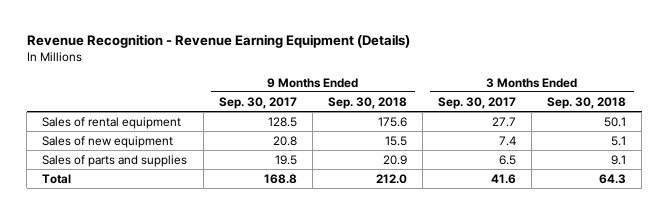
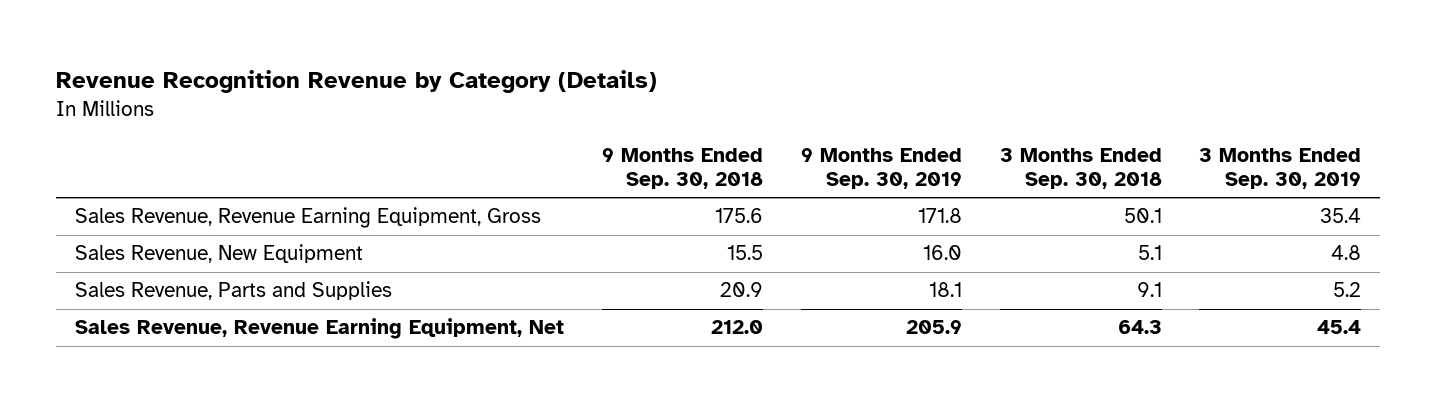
[26,34,410,49] Revenue Recognition - Revenue Earning Equipment (Details) -> [56,69,658,93] Revenue Recognition Revenue by Category (Details)
[218,96,297,109] Sep. 30, 2017 -> none
[438,96,517,109] Sep. 30, 2017 -> none
none -> [800,147,962,189] 9 Months Ended Sep. 30, 2019
none -> [1199,147,1362,189] 3 Months Ended Sep. 30, 2019
[42,116,182,129] Sales of rental equipment -> [75,207,542,229] Sales Revenue, Revenue Earning Equipment, Gross
[42,135,174,148] Sales of new equipment -> [75,244,364,264] Sales Revenue, New Equipment
[42,154,188,167] Sales of parts and supplies -> [75,281,393,301] Sales Revenue, Parts and Supplies
[42,173,72,184] Total -> [75,318,565,340] Sales Revenue, Revenue Earning Equipment, Net

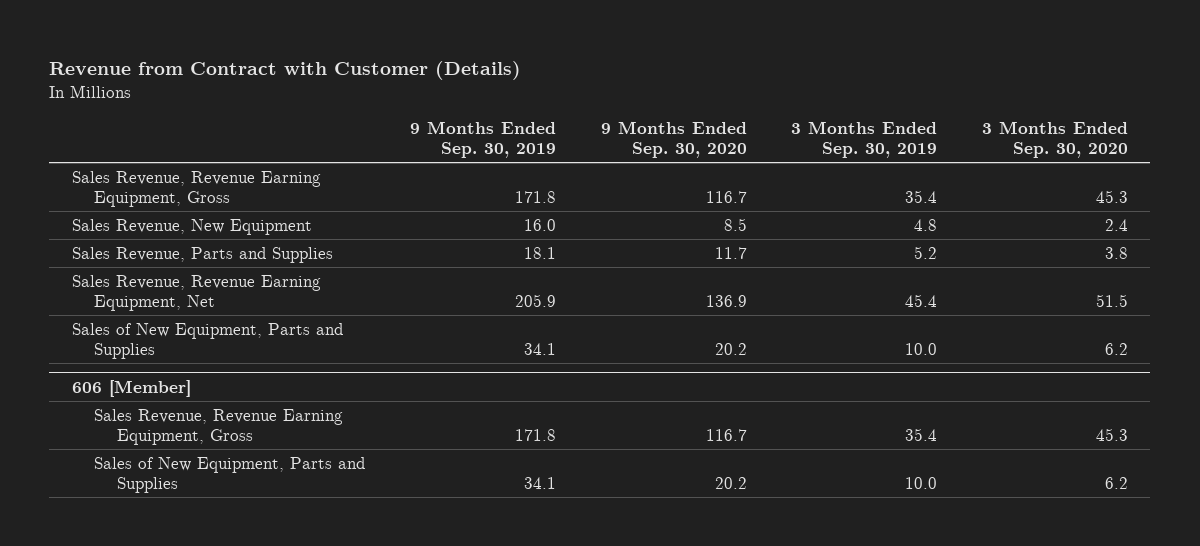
[56,69,658,93] Revenue Recognition Revenue by Category (Details) -> [49,61,522,81] Revenue from Contract with Customer (Details)
[601,147,763,189] 9 Months Ended Sep. 30, 2018 -> none
[999,147,1162,189] 3 Months Ended Sep. 30, 2018 -> none
none -> [600,121,747,159] 9 Months Ended Sep. 30, 2020
none -> [982,121,1129,159] 3 Months Ended Sep. 30, 2020
none -> [71,322,343,359] Sales of New Equipment, Parts and Supplies
none -> [71,379,191,397] 606 [Member]
none -> [94,408,344,445] Sales Revenue, Revenue Earning Equipment, Gross
none -> [94,456,366,493] Sales of New Equipment, Parts and Supplies

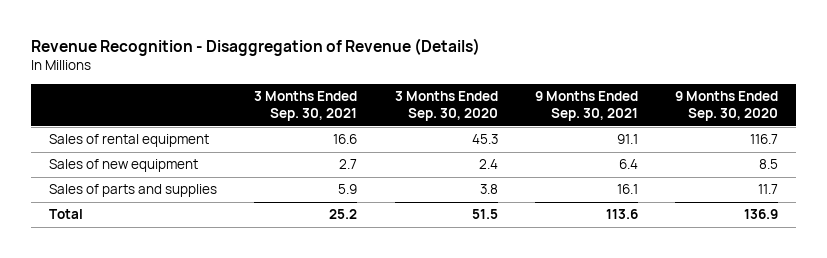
[49,61,522,81] Revenue from Contract with Customer (Details) -> [30,37,480,56] Revenue Recognition - Disaggregation of Revenue (Details)
[409,121,556,159] 9 Months Ended Sep. 30, 2019 -> none
[791,121,938,159] 3 Months Ended Sep. 30, 2019 -> none
none -> [254,90,358,122] 3 Months Ended Sep. 30, 2021
none -> [534,90,638,122] 9 Months Ended Sep. 30, 2021
[71,322,343,359] Sales of New Equipment, Parts and Supplies -> none
[71,379,191,397] 606 [Member] -> none
[94,408,344,445] Sales Revenue, Revenue Earning Equipment, Gross -> none
[94,456,366,493] Sales of New Equipment, Parts and Supplies -> none
[71,170,321,207] Sales Revenue, Revenue Earning Equipment, Gross -> [49,134,210,148] Sales of rental equipment
[71,218,312,235] Sales Revenue, New Equipment -> [49,159,199,173] Sales of new equipment
[71,246,333,263] Sales Revenue, Parts and Supplies -> [49,184,218,198] Sales of parts and supplies
[71,274,321,311] Sales Revenue, Revenue Earning Equipment, Net -> [49,209,84,220] Total

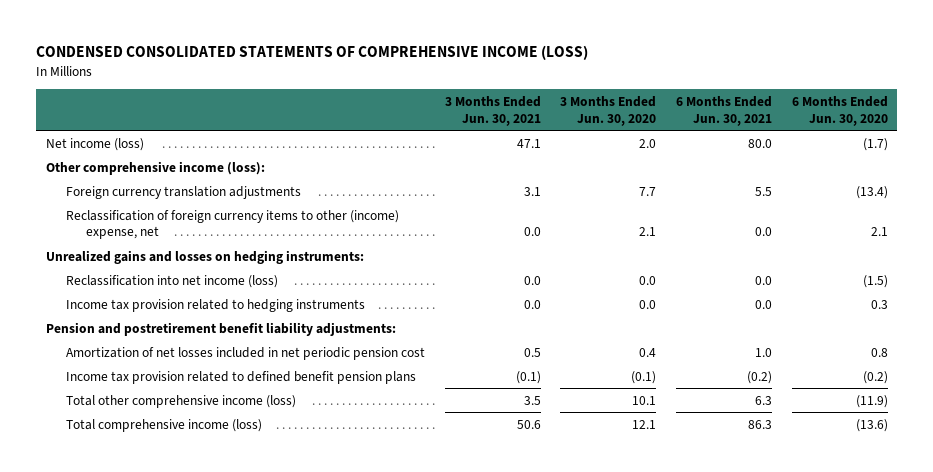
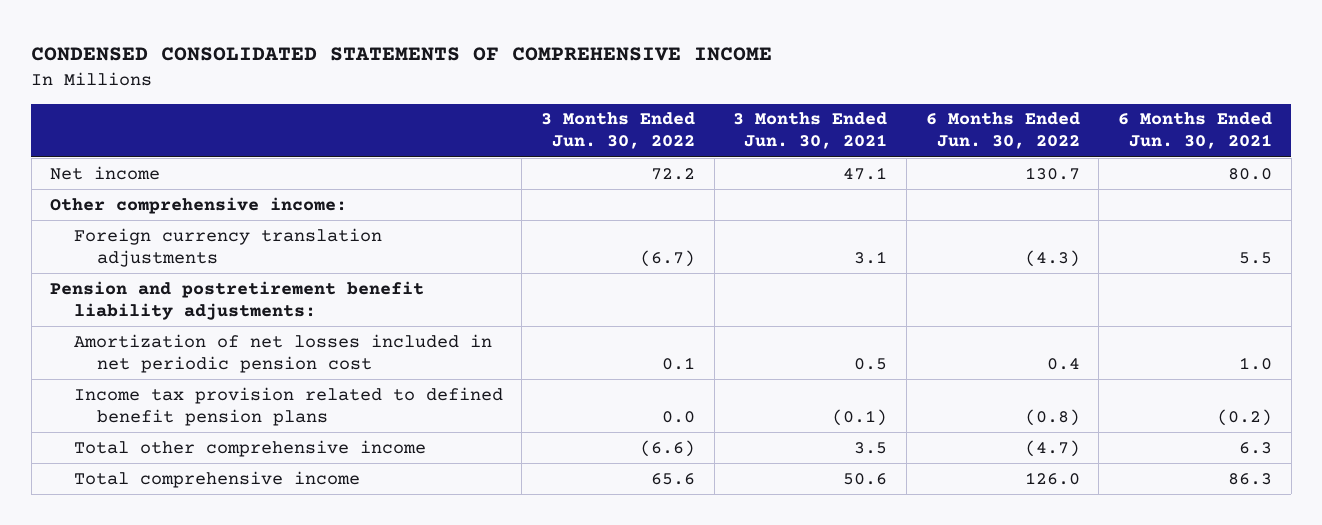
[36,45,589,61] CONDENSED CONSOLIDATED STATEMENTS OF COMPREHENSIVE INCOME (LOSS) -> [31,46,773,61] CONDENSED CONSOLIDATED STATEMENTS OF COMPREHENSIVE INCOME
[560,95,657,126] 3 Months Ended Jun. 30, 2020 -> none
[791,95,888,126] 6 Months Ended Jun. 30, 2020 -> none
none -> [541,112,696,150] 3 Months Ended Jun. 30, 2022
none -> [925,112,1080,150] 6 Months Ended Jun. 30, 2022
[45,137,144,151] Net income (loss) -> [50,165,161,180] Net income
[45,160,265,175] Other comprehensive income (loss): -> [50,196,348,214] Other comprehensive income:
[66,209,400,240] Reclassification of foreign currency items to other (income) expense, net -> none
[45,249,364,264] Unrealized gains and losses on hedging instruments: -> none
[66,274,279,288] Reclassification into net income (loss) -> none
[66,298,366,312] Income tax provision related to hedging instruments -> none
[66,394,297,408] Total other comprehensive income (loss) -> [73,439,426,457] Total other comprehensive income
[66,418,263,432] Total comprehensive income (loss) -> [73,470,360,488] Total comprehensive income

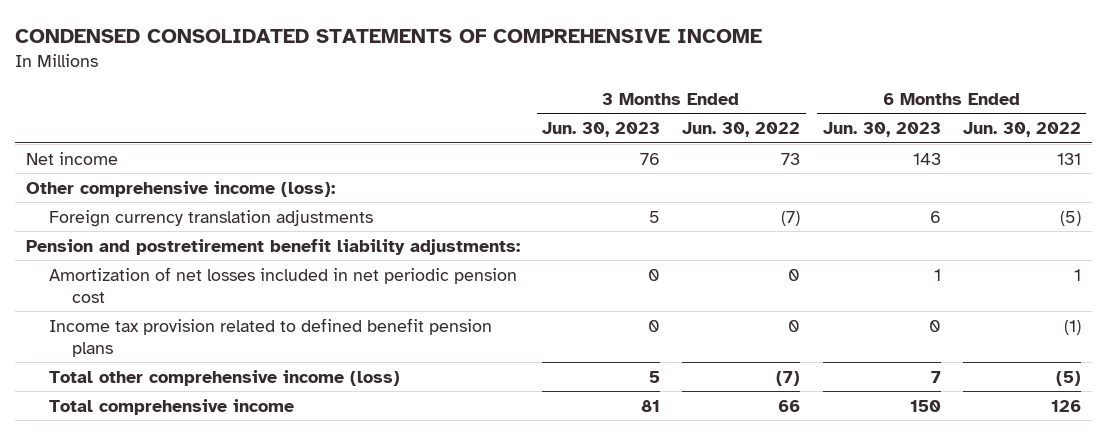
[733,112,888,150] 3 Months Ended Jun. 30, 2021 -> none
[1117,112,1272,150] 6 Months Ended Jun. 30, 2021 -> none
none -> [542,122,661,138] Jun. 30, 2023
none -> [822,122,941,138] Jun. 30, 2023
[651,167,696,180] 72.2 -> [781,152,801,165] 73
[1024,166,1080,180] 130.7 -> [1056,152,1081,165] 131
[50,196,348,214] Other comprehensive income: -> [25,180,335,197] Other comprehensive income (loss):
[640,249,696,267] (6.7) -> [781,210,801,226] (7)
[1024,249,1080,267] (4.3) -> [1059,210,1081,226] (5)
[662,356,696,370] 0.1 -> [788,268,801,281] 0
[1046,357,1080,370] 0.4 -> [1073,268,1081,281] 1
[662,410,696,423] 0.0 -> [788,319,801,332] 0
[1024,408,1080,426] (0.8) -> [1063,319,1081,335] (1)
[73,439,426,457] Total other comprehensive income -> [49,369,401,386] Total other comprehensive income (loss)
[640,439,696,457] (6.6) -> [776,370,801,386] (7)
[1024,439,1080,457] (4.7) -> [1055,370,1081,386] (5)
[651,472,696,485] 65.6 -> [778,399,801,412] 66
[1024,471,1080,485] 126.0 -> [1050,399,1081,412] 126

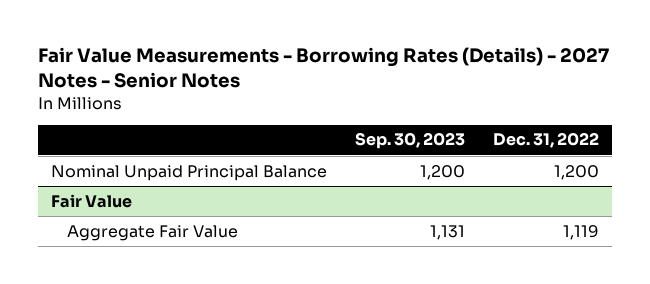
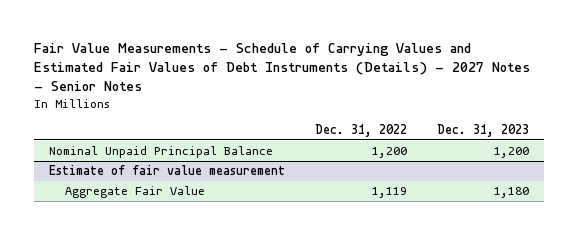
[37,47,609,89] Fair Value Measurements - Borrowing Rates (Details) - 2027 Notes - Senior Notes -> [33,42,530,92] Fair Value Measurements - Schedule of Carrying Values and Estimated Fair Values of Debt Instruments (Details) - 2027 Notes - Senior Notes
[354,132,465,150] Sep. 30, 2023 -> none
none -> [436,124,529,138] Dec. 31, 2023
[51,193,133,208] Fair Value -> [48,165,285,176] Estimate of fair value measurement

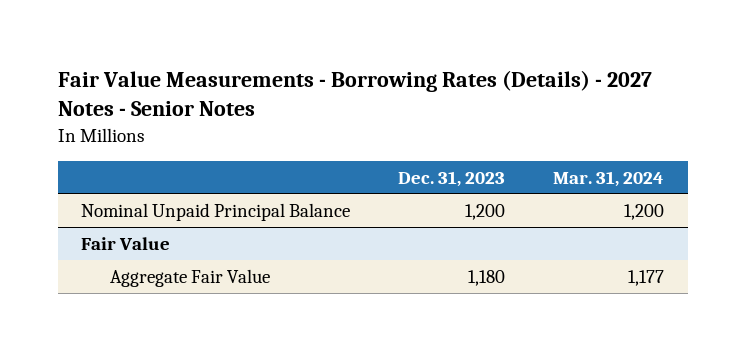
[33,42,530,92] Fair Value Measurements - Schedule of Carrying Values and Estimated Fair Values of Debt Instruments (Details) - 2027 Notes - Senior Notes -> [57,69,652,117] Fair Value Measurements - Borrowing Rates (Details) - 2027 Notes - Senior Notes
[314,124,407,138] Dec. 31, 2022 -> none
none -> [553,170,665,187] Mar. 31, 2024
[48,165,285,176] Estimate of fair value measurement -> [81,236,171,250] Fair Value

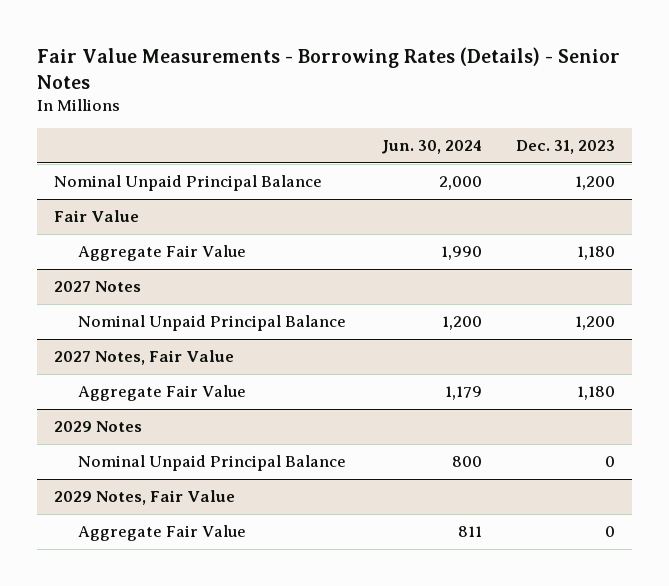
[57,69,652,117] Fair Value Measurements - Borrowing Rates (Details) - 2027 Notes - Senior Notes -> [36,46,620,89] Fair Value Measurements - Borrowing Rates (Details) - Senior Notes
[553,170,665,187] Mar. 31, 2024 -> none
none -> [380,140,482,155] Jun. 30, 2024
none -> [53,281,141,293] 2027 Notes
none -> [78,315,347,332] Nominal Unpaid Principal Balance
none -> [53,350,234,366] 2027 Notes, Fair Value
none -> [78,385,247,402] Aggregate Fair Value
none -> [53,421,142,433] 2029 Notes
none -> [78,455,347,472] Nominal Unpaid Principal Balance
none -> [53,490,235,506] 2029 Notes, Fair Value
none -> [78,525,247,542] Aggregate Fair Value

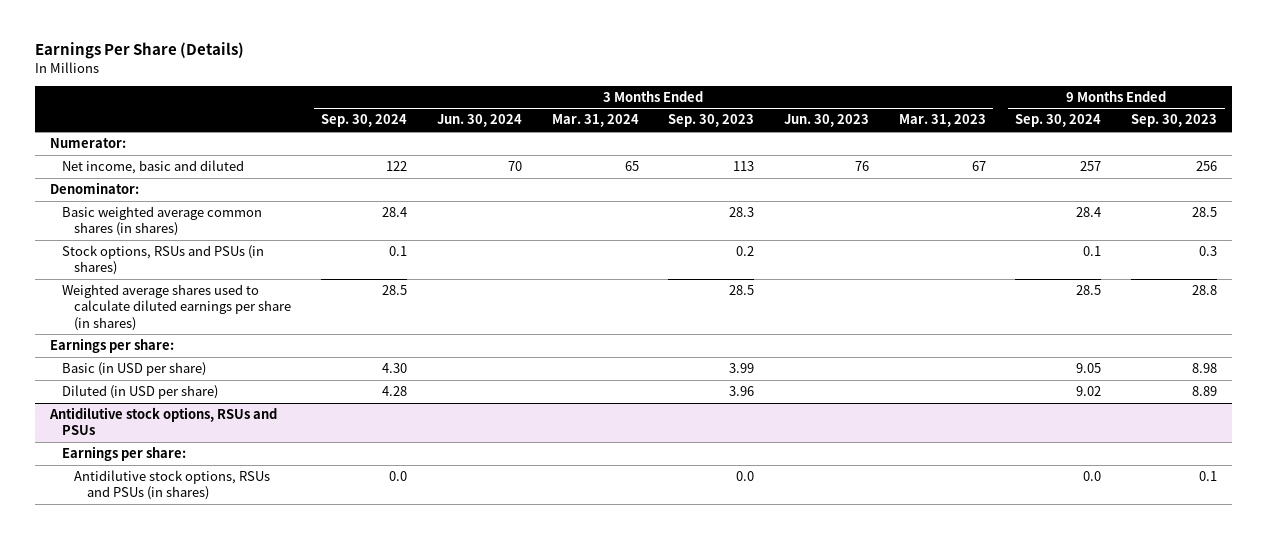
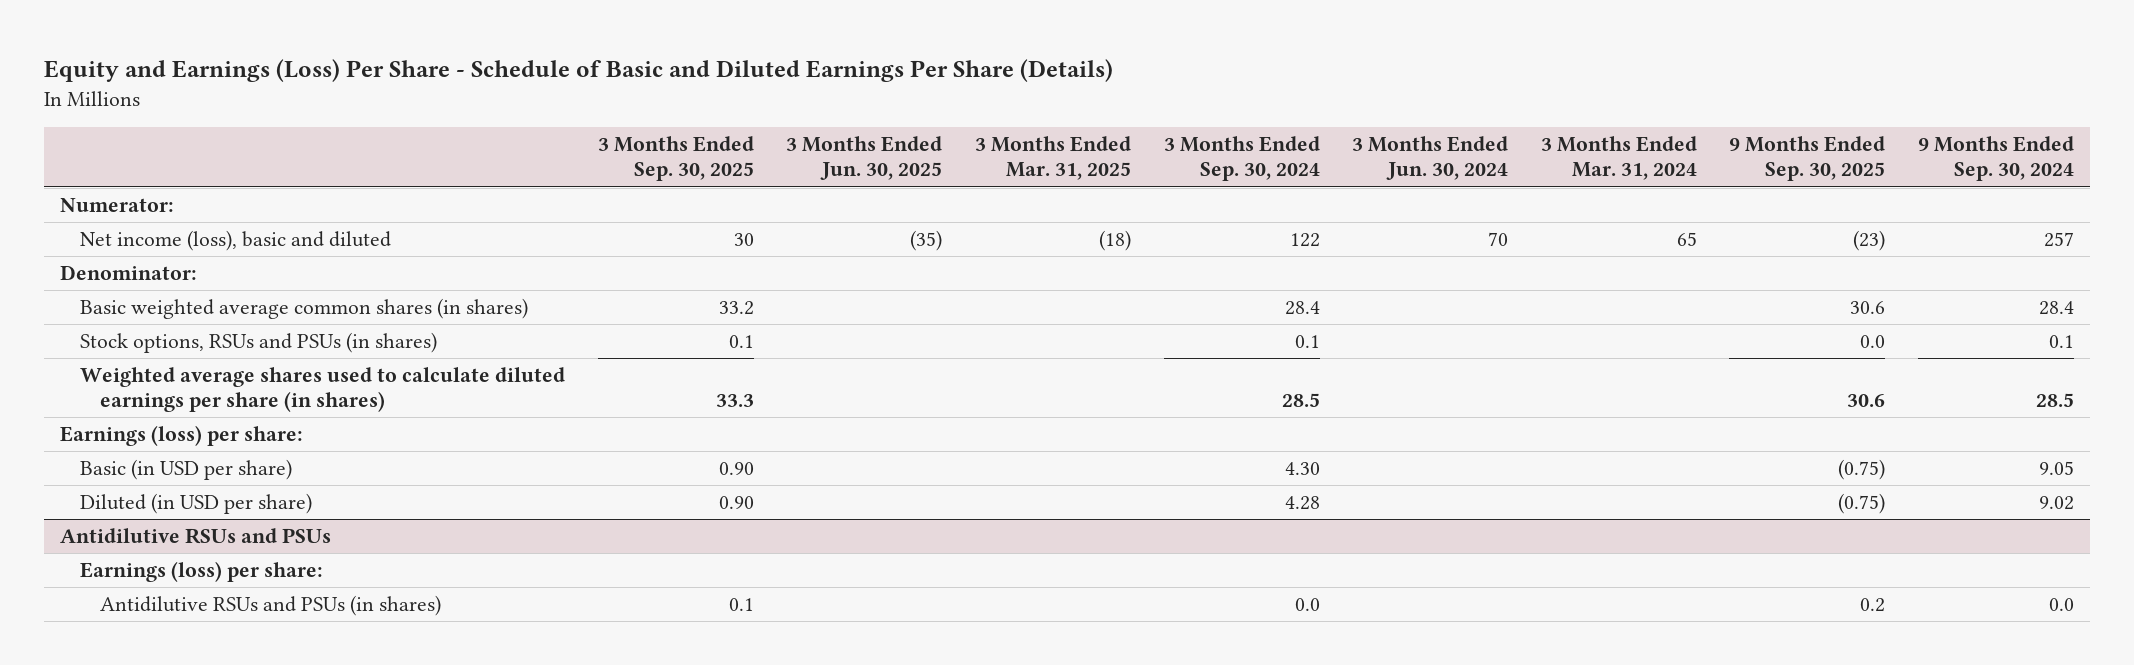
[34,42,244,60] Earnings Per Share (Details) -> [43,59,1113,83] Equity and Earnings (Loss) Per Share - Schedule of Basic and Diluted Earnings Per Share (Details)
[668,114,755,128] Sep. 30, 2023 -> none
[784,114,870,128] Jun. 30, 2023 -> none
[898,114,986,128] Mar. 31, 2023 -> none
[1131,114,1218,128] Sep. 30, 2023 -> none
none -> [597,136,754,182] 3 Months Ended Sep. 30, 2025
none -> [786,136,943,181] 3 Months Ended Jun. 30, 2025
none -> [975,136,1132,181] 3 Months Ended Mar. 31, 2025
none -> [1729,136,1886,182] 9 Months Ended Sep. 30, 2025
[62,160,245,175] Net income, basic and diluted -> [80,229,392,251] Net income (loss), basic and diluted
[49,338,174,354] Earnings per share: -> [60,424,304,446] Earnings (loss) per share:
[48,407,277,436] Antidilutive stock options, RSUs and PSUs -> [60,527,332,544] Antidilutive RSUs and PSUs
[62,446,187,462] Earnings per share: -> [80,560,324,582] Earnings (loss) per share:
[74,470,271,501] Antidilutive stock options, RSUs and PSUs (in shares) -> [100,594,442,616] Antidilutive RSUs and PSUs (in shares)

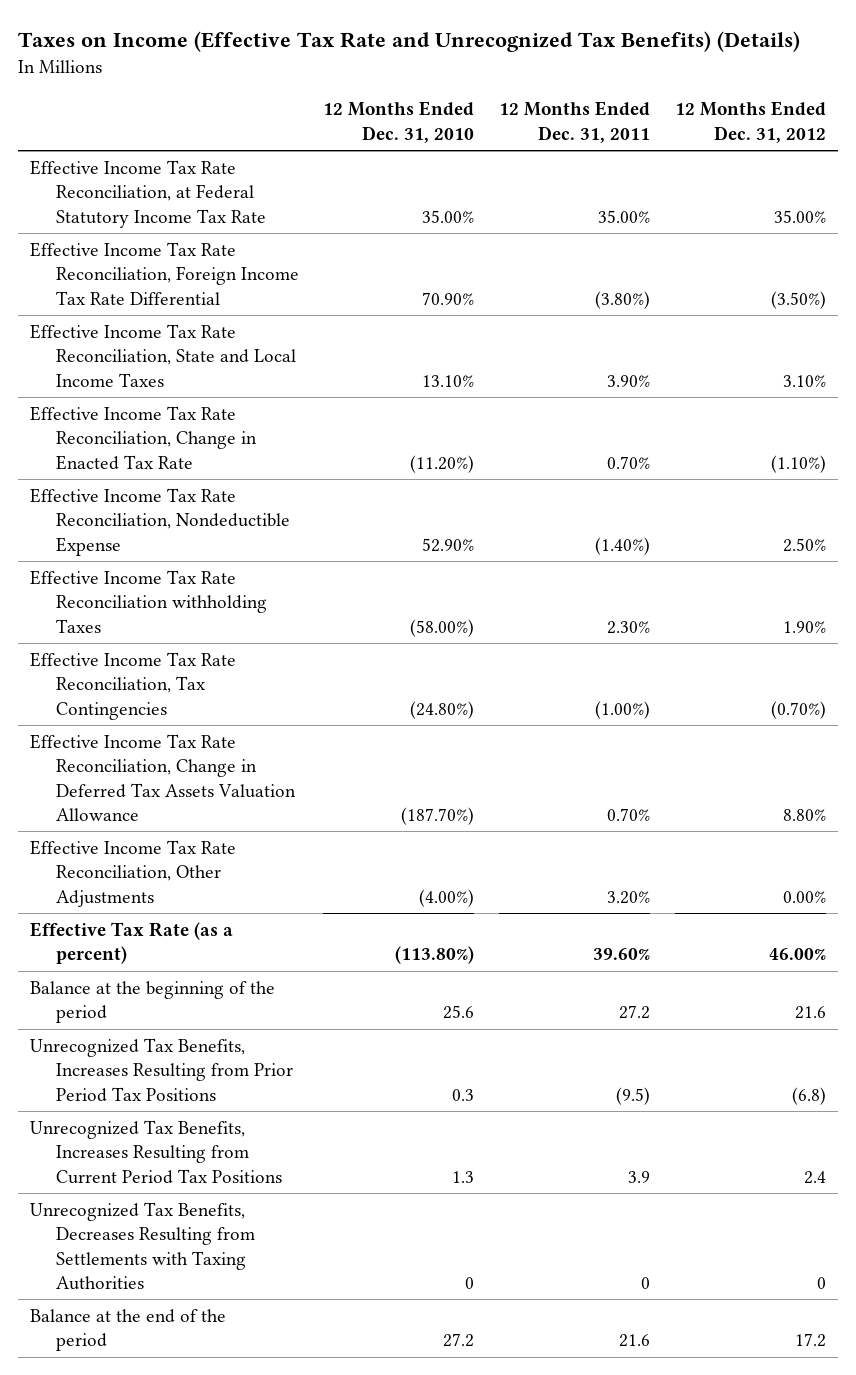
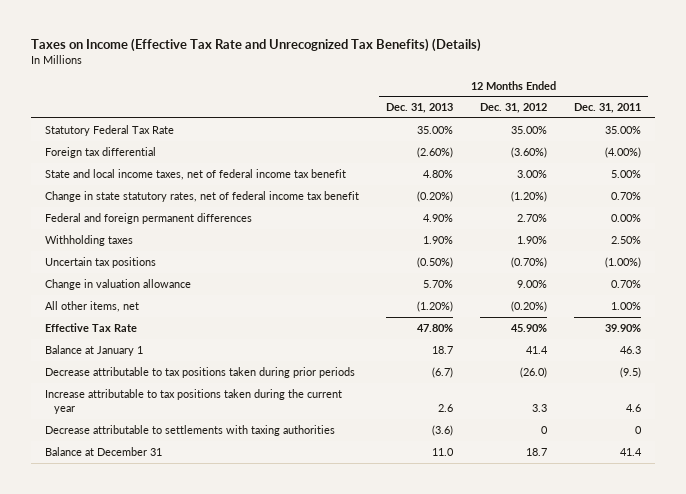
[323,101,475,143] 12 Months Ended Dec. 31, 2010 -> none
none -> [385,103,453,114] Dec. 31, 2013
[30,488,290,556] Effective Income Tax Rate Reconciliation, Nondeductible Expense -> none
[30,840,237,907] Effective Income Tax Rate Reconciliation, Other Adjustments -> none
[30,1038,293,1102] Unrecognized Tax Benefits, Increases Resulting from Prior Period Tax Positions -> none
[30,1120,282,1184] Unrecognized Tax Benefits, Increases Resulting from Current Period Tax Positions -> none
[30,160,266,228] Effective Income Tax Rate Reconciliation, at Federal Statutory Income Tax Rate -> [44,124,174,136] Statutory Federal Tax Rate
[30,242,299,305] Effective Income Tax Rate Reconciliation, Foreign Income Tax Rate Differential -> [44,146,156,158] Foreign tax differential
[595,290,651,309] (3.80%) -> [605,146,642,158] (4.00%)
[770,290,826,309] (3.50%) -> [511,146,548,158] (3.60%)
[30,324,296,387] Effective Income Tax Rate Reconciliation, State and Local Income Taxes -> [44,168,346,180] State and local income taxes, net of federal income tax benefit
[607,374,651,387] 3.90% -> [611,169,642,178] 5.00%
[782,374,826,387] 3.10% -> [517,169,548,178] 3.00%
[30,406,257,470] Effective Income Tax Rate Reconciliation, Change in Enacted Tax Rate -> [44,190,359,202] Change in state statutory rates, net of federal income tax benefit
[770,454,826,473] (1.10%) -> [511,190,548,202] (1.20%)
none -> [44,212,252,224] Federal and foreign permanent differences
[30,570,267,633] Effective Income Tax Rate Reconciliation withholding Taxes -> [44,234,133,246] Withholding taxes
[607,620,651,634] 2.30% -> [611,235,642,244] 2.50%
[30,652,237,720] Effective Income Tax Rate Reconciliation, Tax Contingencies -> [44,256,156,268] Uncertain tax positions
[30,734,296,821] Effective Income Tax Rate Reconciliation, Change in Deferred Tax Assets Valuation Allowance -> [44,278,191,290] Change in valuation allowance
[782,808,826,821] 8.80% -> [517,279,548,288] 9.00%
none -> [44,300,139,312] All other items, net
[30,922,234,965] Effective Tax Rate (as a percent) -> [44,322,137,332] Effective Tax Rate
[593,948,651,961] 39.60% -> [605,323,642,332] 39.90%
[768,948,826,961] 46.00% -> [511,323,548,332] 45.90%
[30,981,276,1024] Balance at the beginning of the period -> [44,344,143,356] Balance at January 1
[619,1005,651,1020] 27.2 -> [620,345,642,354] 46.3
[794,1006,826,1020] 21.6 -> [526,345,549,354] 41.4
none -> [44,366,355,378] Decrease attributable to tax positions taken during prior periods
none -> [44,388,342,415] Increase attributable to tax positions taken during the current year
[30,1202,255,1290] Unrecognized Tax Benefits, Decreases Resulting from Settlements with Taxing Authorities -> [44,424,335,436] Decrease attributable to settlements with taxing authorities
[30,1309,227,1352] Balance at the end of the period -> [44,446,162,456] Balance at December 31
[619,1334,651,1348] 21.6 -> [620,447,643,456] 41.4
[794,1333,826,1348] 17.2 -> [526,447,548,456] 18.7

